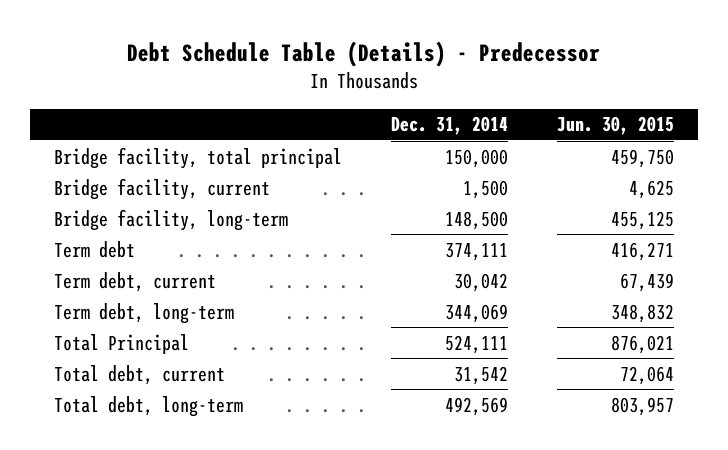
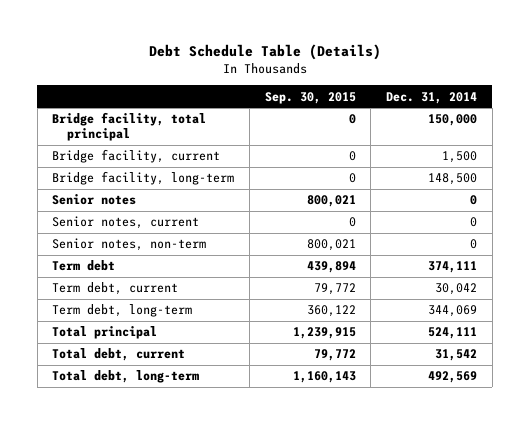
[126,41,600,68] Debt Schedule Table (Details) - Predecessor -> [148,44,381,61] Debt Schedule Table (Details)
[556,116,674,136] Jun. 30, 2015 -> none
none -> [264,91,356,104] Sep. 30, 2015
none -> [52,194,137,206] Senior notes
none -> [52,216,200,230] Senior notes, current
none -> [52,238,207,252] Senior notes, non-term
[54,333,190,354] Total Principal -> [52,326,158,340] Total principal

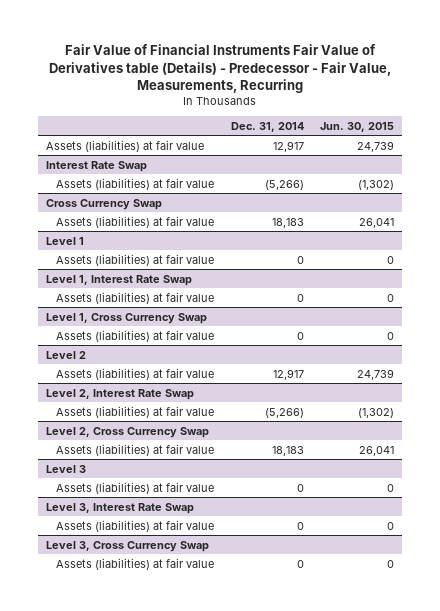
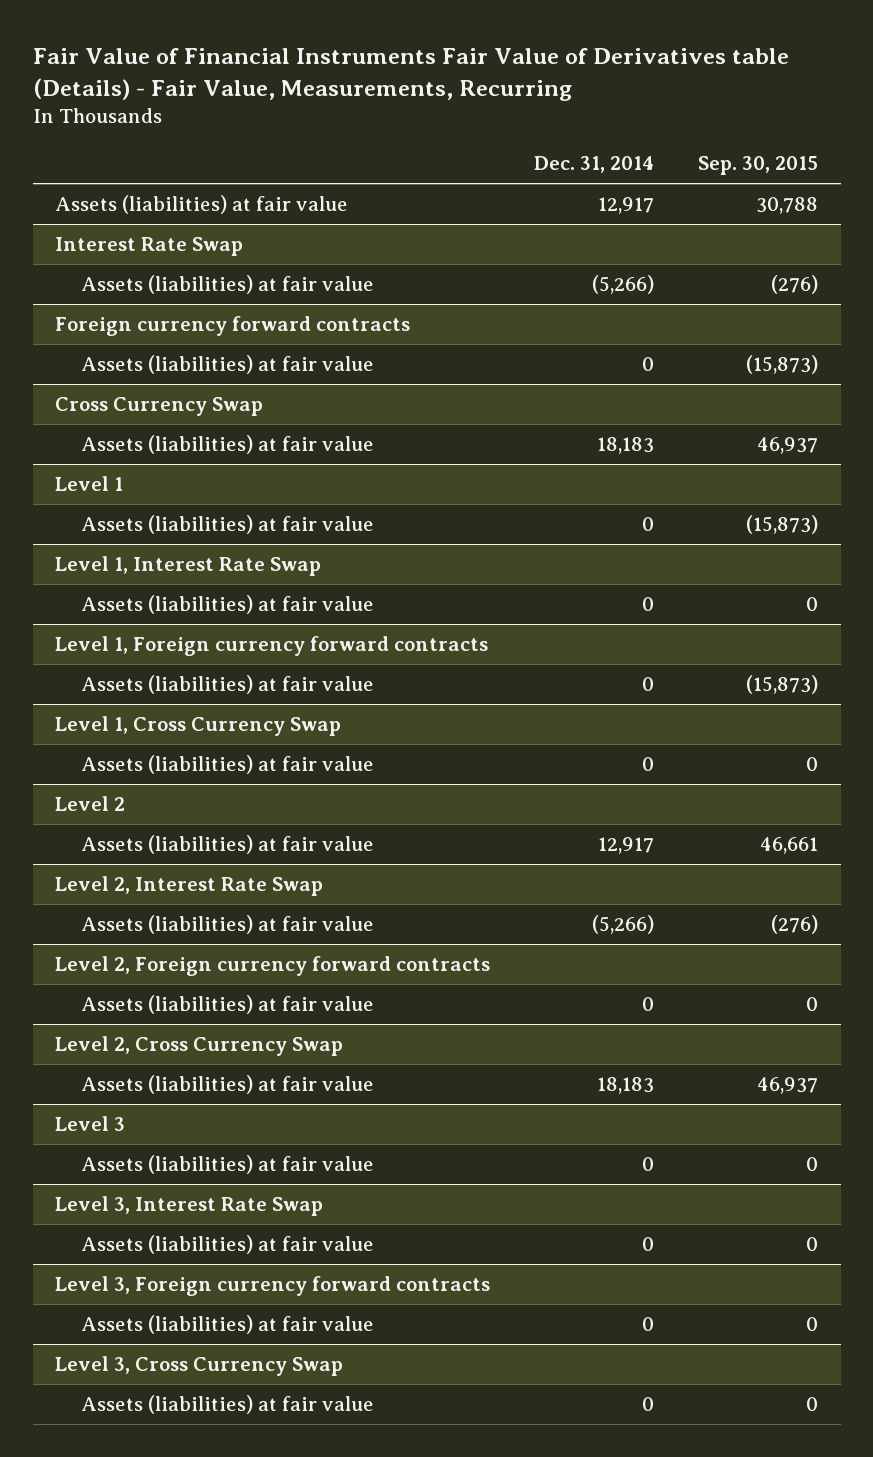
[49,44,392,93] Fair Value of Financial Instruments Fair Value of Derivatives table (Details) - Predecessor - Fair Value, Measurements, Recurring -> [32,48,789,101] Fair Value of Financial Instruments Fair Value of Derivatives table (Details) - Fair Value, Measurements, Recurring
[320,121,395,132] Jun. 30, 2015 -> none
none -> [698,156,819,176] Sep. 30, 2015
none -> [54,315,410,336] Foreign currency forward contracts
none -> [80,354,374,374] Assets (liabilities) at fair value
none -> [54,635,488,656] Level 1, Foreign currency forward contracts
none -> [80,674,374,694] Assets (liabilities) at fair value
none -> [54,955,490,976] Level 2, Foreign currency forward contracts
none -> [80,994,374,1014] Assets (liabilities) at fair value
none -> [54,1275,490,1296] Level 3, Foreign currency forward contracts
none -> [80,1314,374,1334] Assets (liabilities) at fair value

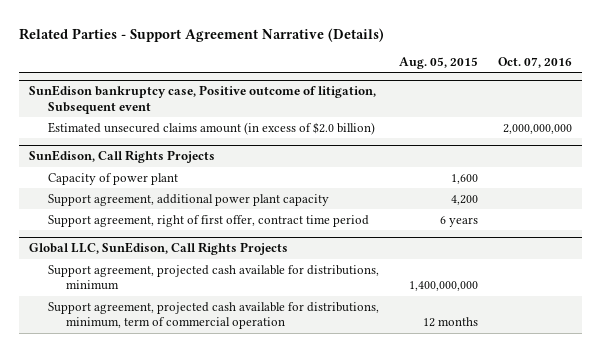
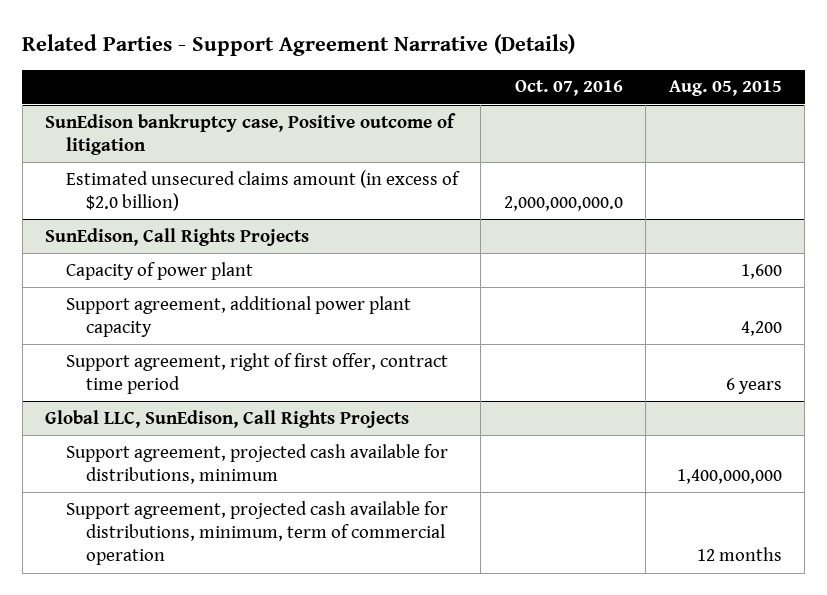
[28,85,376,115] SunEdison bankruptcy case, Positive outcome of litigation, Subsequent event -> [45,112,457,156] SunEdison bankruptcy case, Positive outcome of litigation
[502,123,572,134] 2,000,000,000 -> [503,196,623,212] 2,000,000,000.0

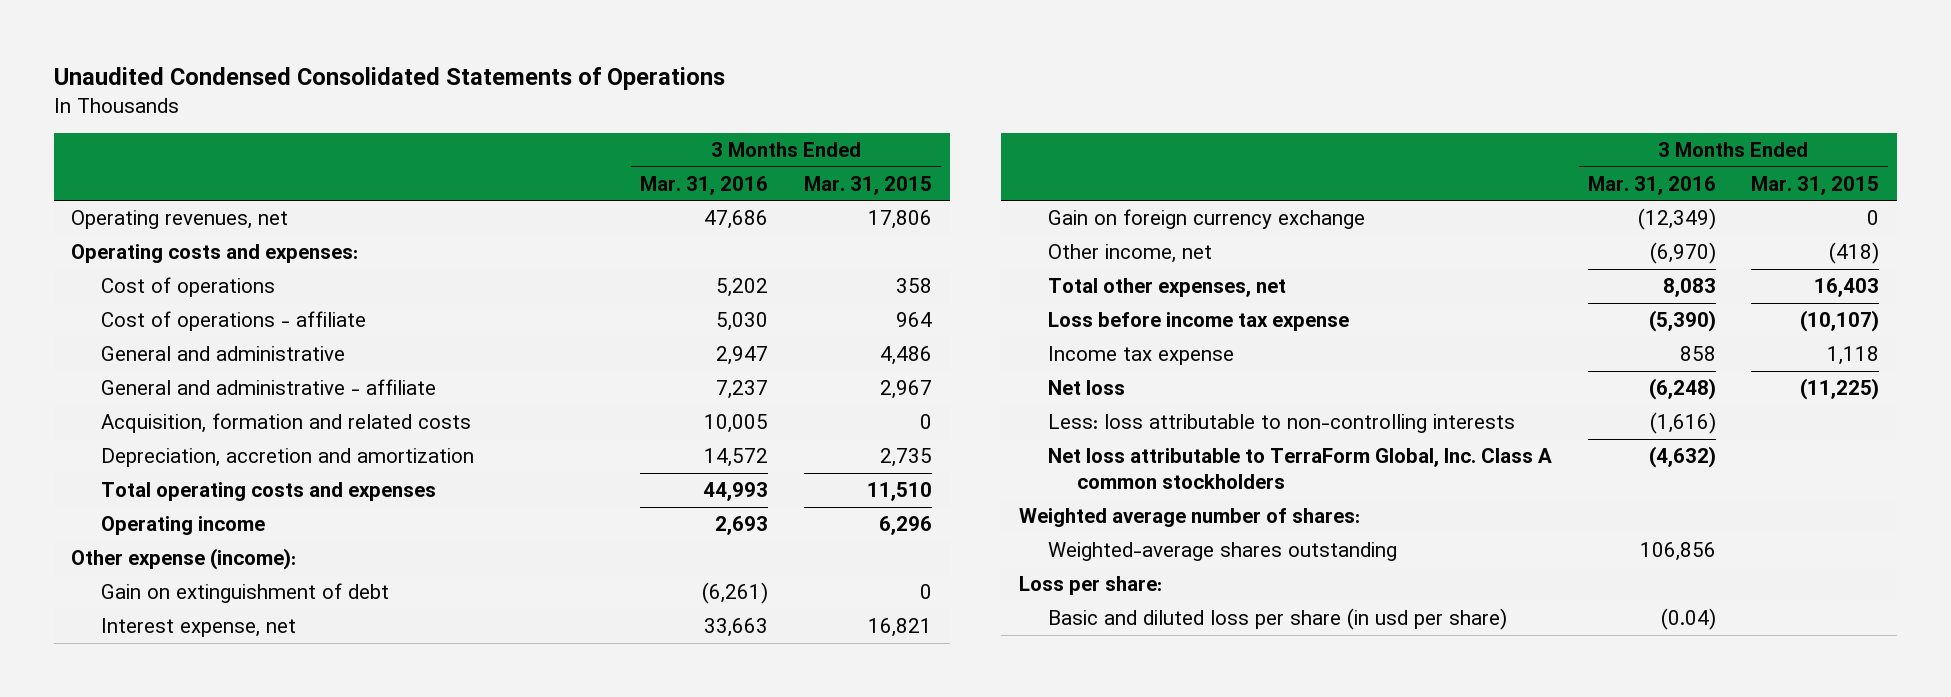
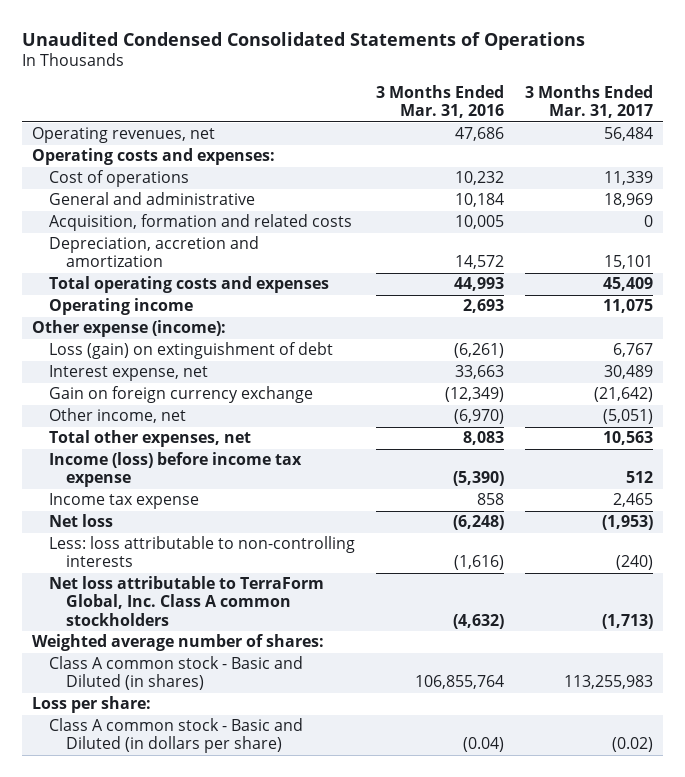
[804,175,933,195] Mar. 31, 2015 -> none
none -> [525,85,654,119] 3 Months Ended Mar. 31, 2017
[100,310,366,331] Cost of operations - affiliate -> none
[100,378,436,395] General and administrative - affiliate -> none
[716,277,769,297] 5,202 -> [455,171,505,186] 10,232
[716,345,769,365] 2,947 -> [455,193,505,208] 10,184
[100,582,389,603] Gain on extinguishment of debt -> [49,342,334,360] Loss (gain) on extinguishment of debt
[1047,311,1349,331] Loss before income tax expense -> [49,452,303,488] Income (loss) before income tax expense
[1047,541,1397,561] Weighted-average shares outstanding -> none
none -> [49,656,304,691] Class A common stock - Basic and Diluted (in shares)
[1047,607,1507,630] Basic and diluted loss per share (in usd per share) -> [49,718,304,754] Class A common stock - Basic and Diluted (in dollars per share)

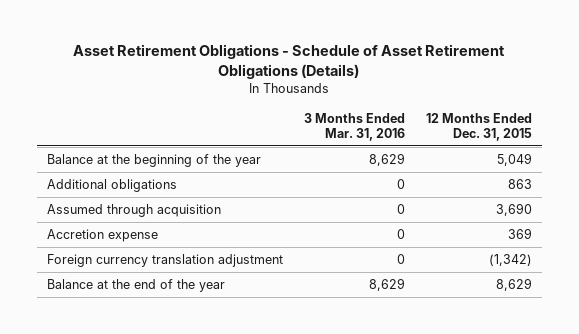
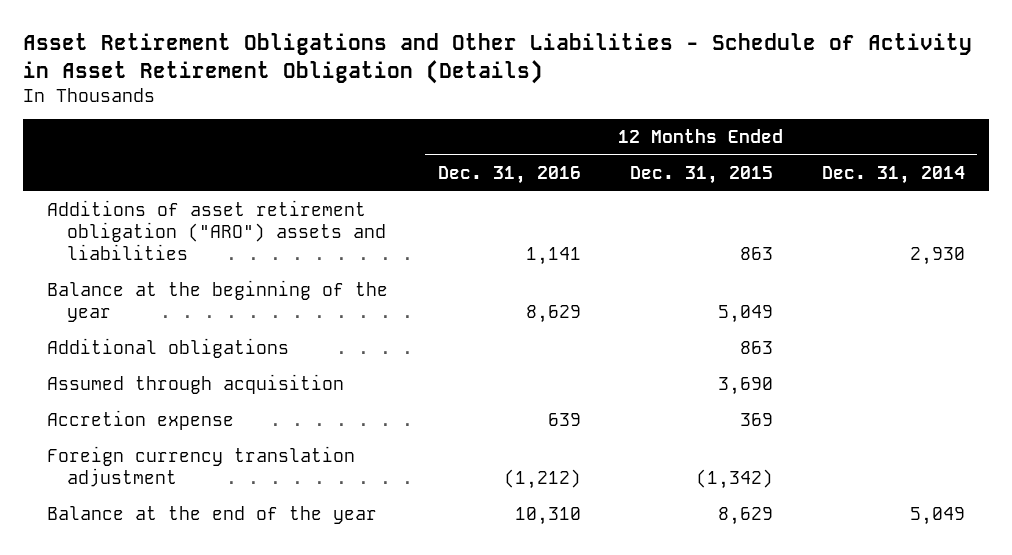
[73,44,506,79] Asset Retirement Obligations - Schedule of Asset Retirement Obligations (Details) -> [22,33,972,84] Asset Retirement Obligations and Other Liabilities - Schedule of Activity in Asset Retirement Obligation (Details)
[303,112,405,142] 3 Months Ended Mar. 31, 2016 -> none
none -> [437,166,581,185] Dec. 31, 2016
none -> [821,166,965,185] Dec. 31, 2014
none -> [47,200,387,260] Additions of asset retirement obligation ("ARO") assets and liabilities

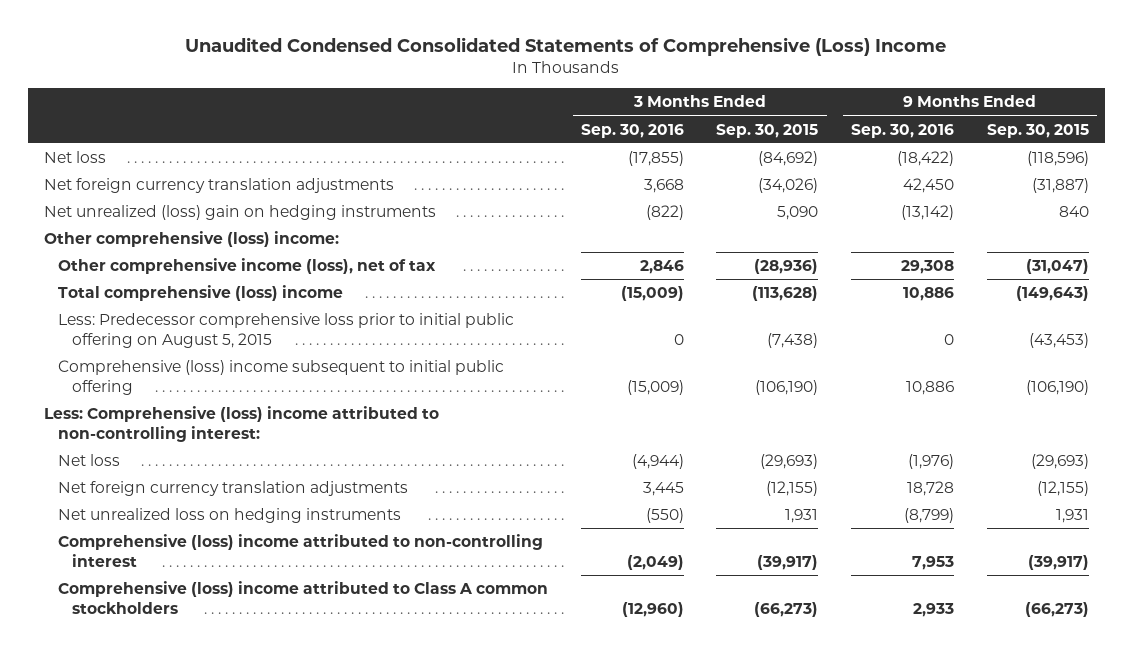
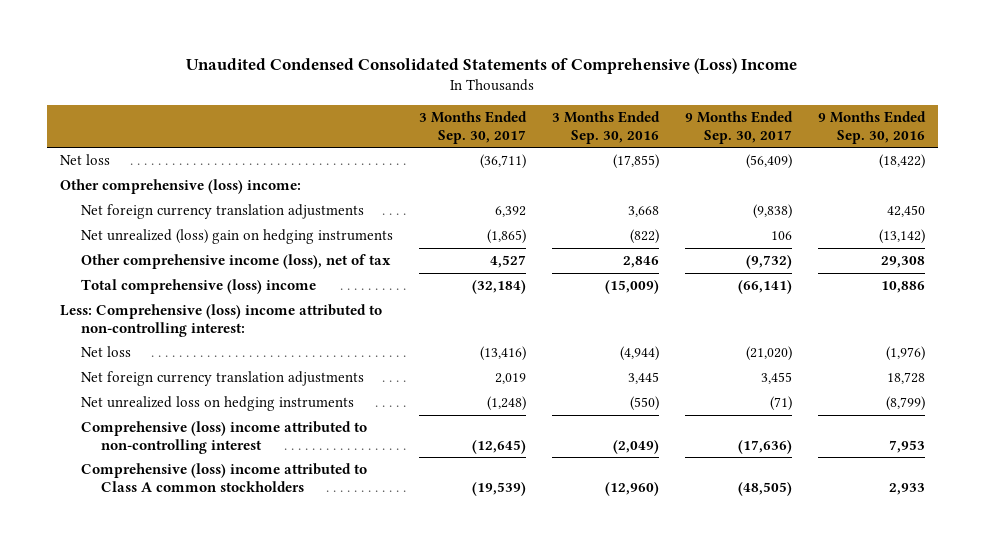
[716,123,819,138] Sep. 30, 2015 -> none
[986,123,1089,138] Sep. 30, 2015 -> none
none -> [418,110,527,144] 3 Months Ended Sep. 30, 2017
none -> [684,110,793,144] 9 Months Ended Sep. 30, 2017
[43,231,339,248] Other comprehensive (loss) income: -> [60,179,302,195] Other comprehensive (loss) income:
[58,313,515,349] Less: Predecessor comprehensive loss prior to initial public offering on August 5, 2015 -> none
[58,360,505,396] Comprehensive (loss) income subsequent to initial public offering -> none

